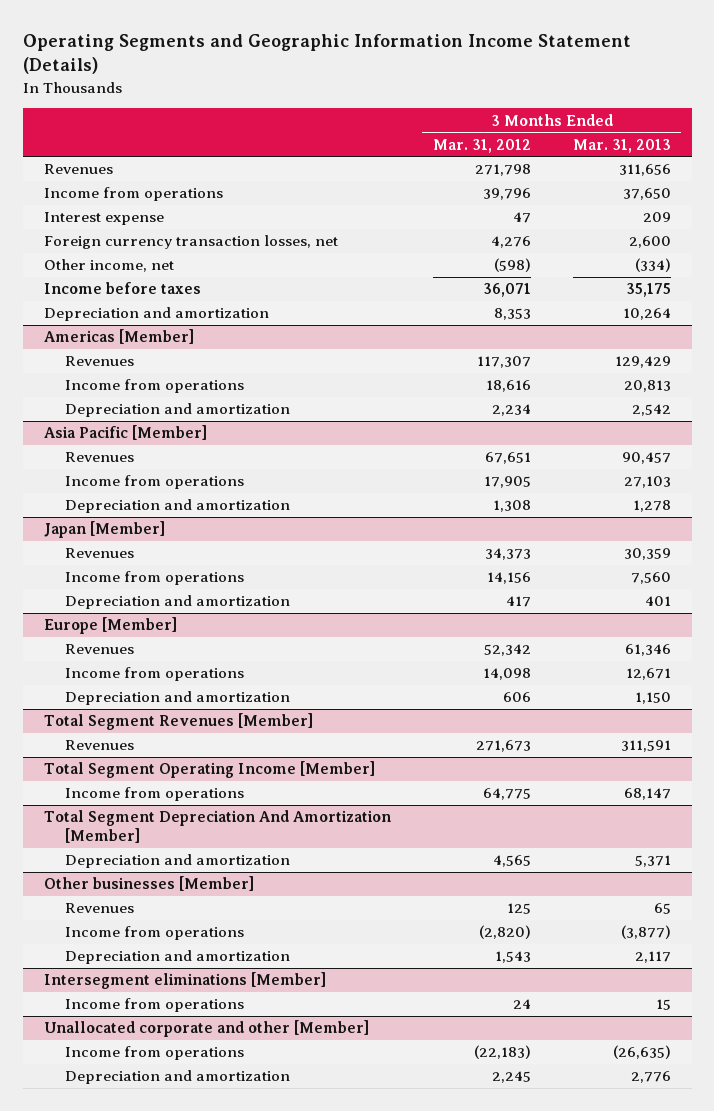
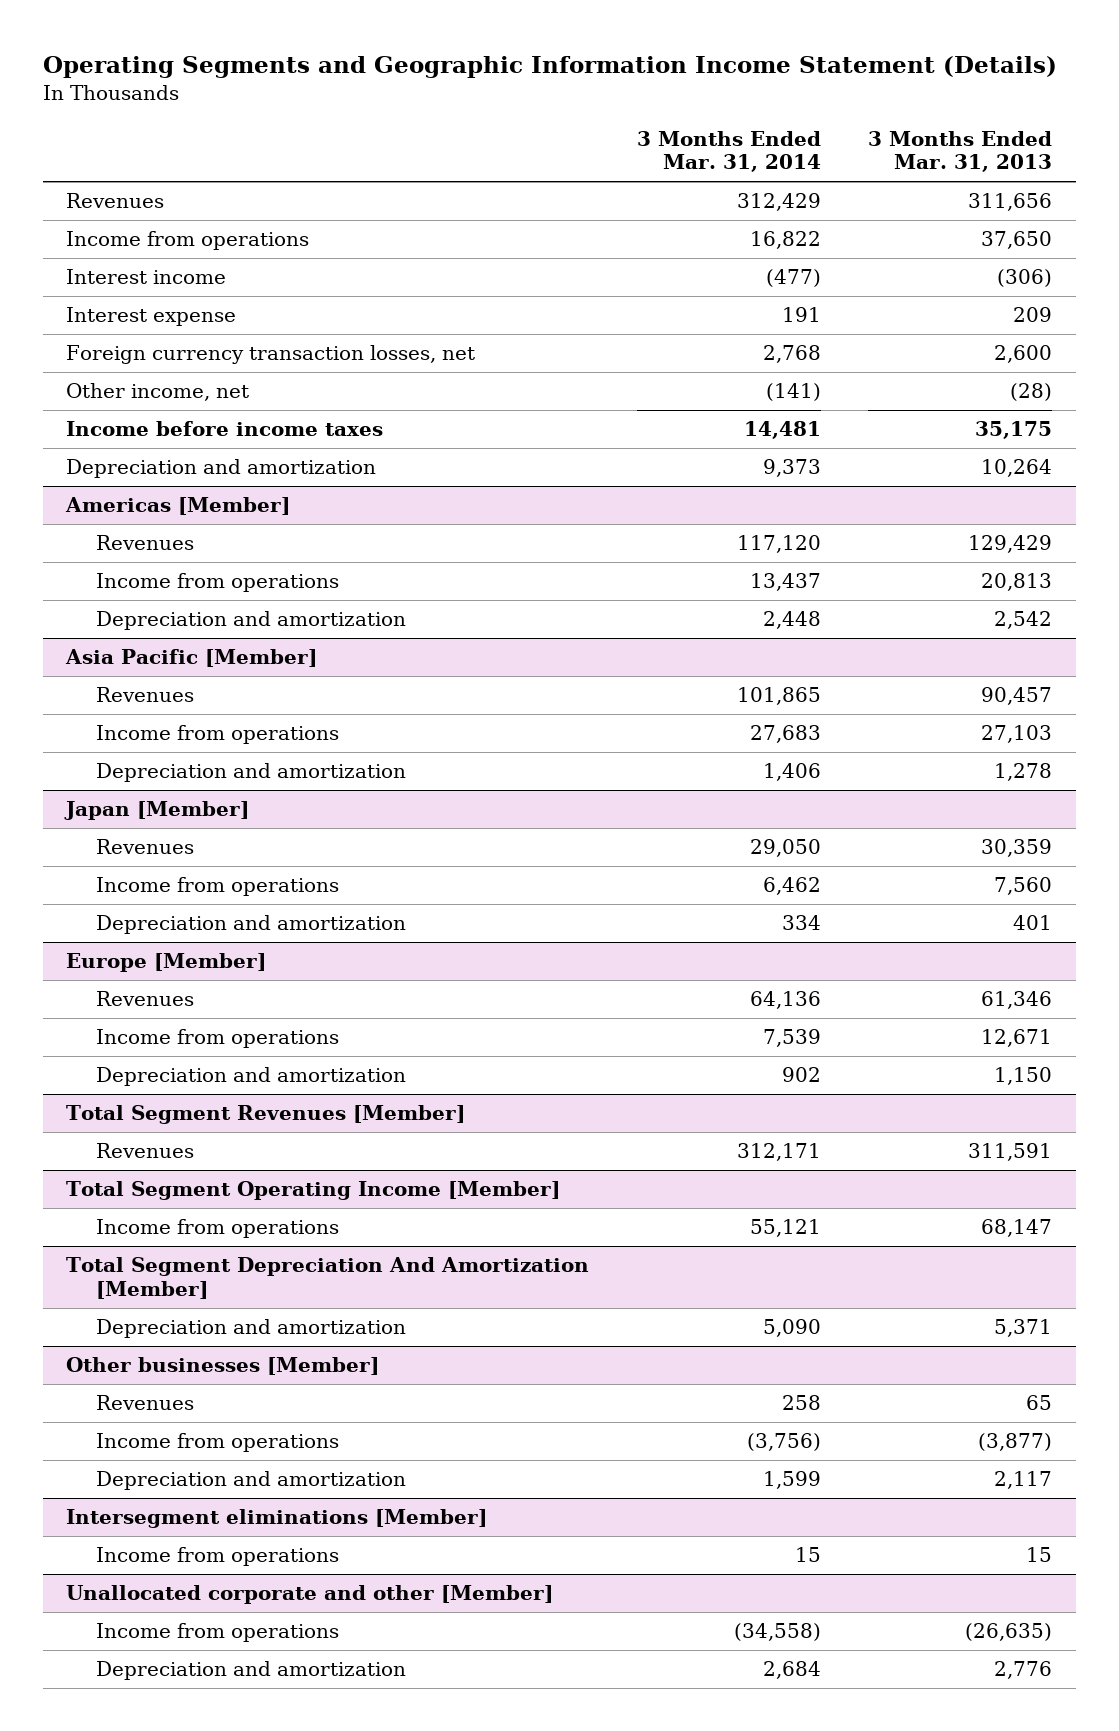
[432,138,531,153] Mar. 31, 2012 -> none
none -> [636,130,821,173] 3 Months Ended Mar. 31, 2014
none -> [66,269,227,285] Interest income
[634,258,671,273] (334) -> [1010,383,1053,402] (28)
[43,282,201,295] Income before taxes -> [66,421,384,437] Income before income taxes

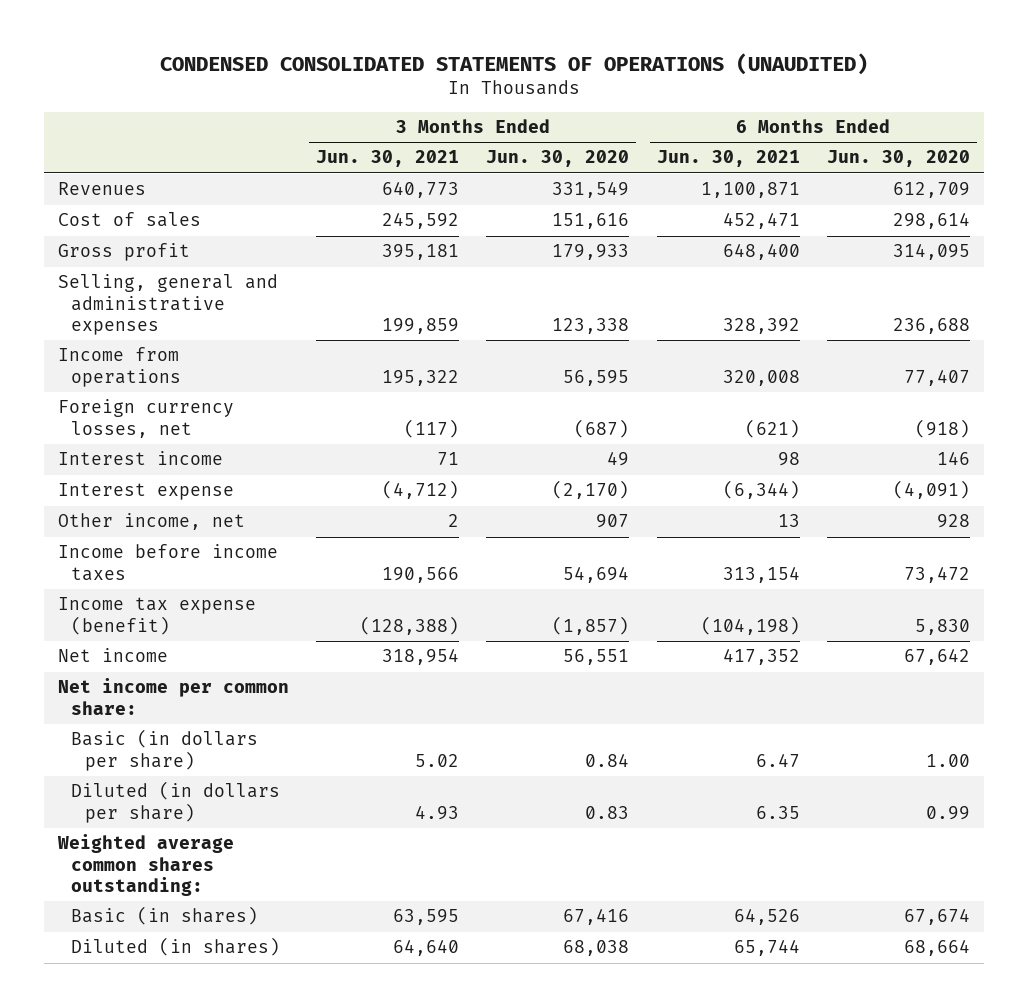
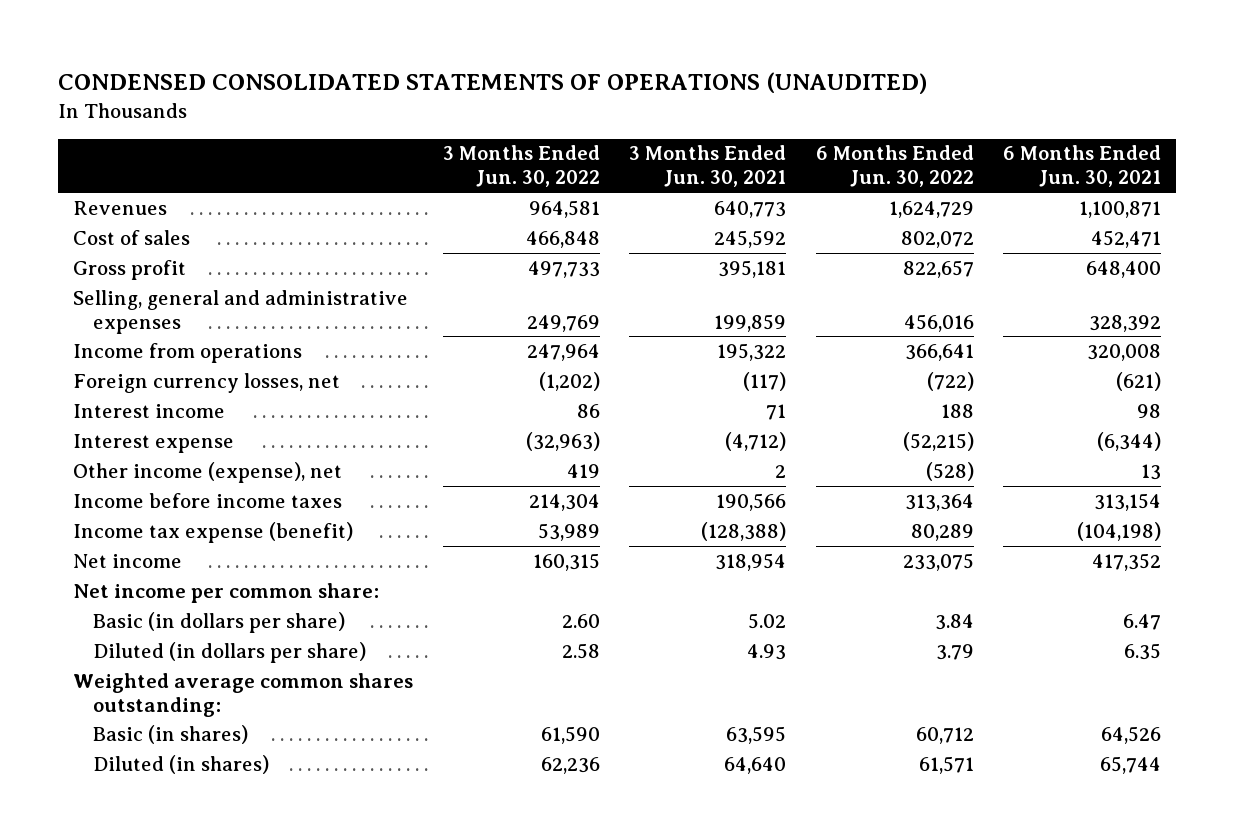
[486,150,630,168] Jun. 30, 2020 -> none
[827,150,971,168] Jun. 30, 2020 -> none
none -> [442,145,600,188] 3 Months Ended Jun. 30, 2022
none -> [815,145,974,188] 6 Months Ended Jun. 30, 2022
[57,513,245,531] Other income, net -> [73,461,343,483] Other income (expense), net

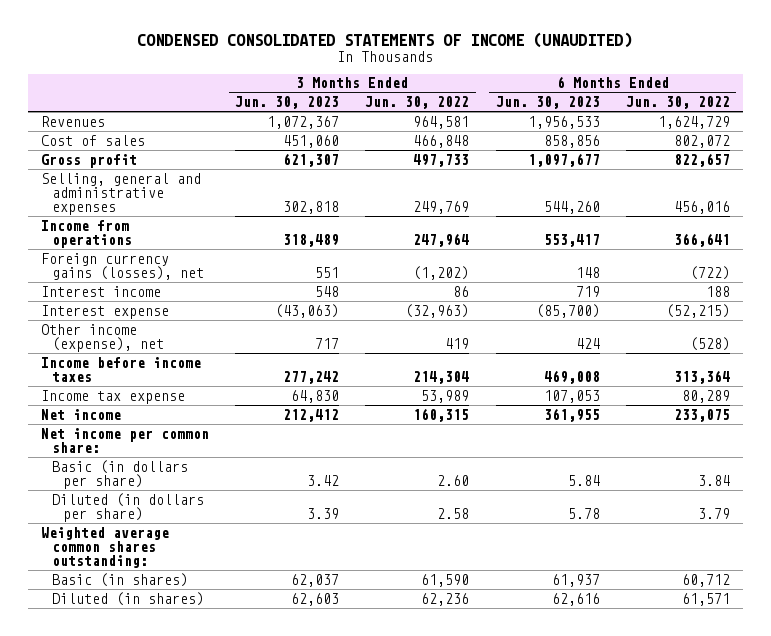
[58,72,928,95] CONDENSED CONSOLIDATED STATEMENTS OF OPERATIONS (UNAUDITED) -> [137,32,633,49] CONDENSED CONSOLIDATED STATEMENTS OF INCOME (UNAUDITED)
[629,145,787,188] 3 Months Ended Jun. 30, 2021 -> none
[1003,145,1162,188] 6 Months Ended Jun. 30, 2021 -> none
none -> [235,96,340,110] Jun. 30, 2023
none -> [495,96,600,110] Jun. 30, 2023
[73,372,341,393] Foreign currency losses, net -> [41,252,204,280] Foreign currency gains (losses), net
[73,521,354,543] Income tax expense (benefit) -> [41,389,186,404] Income tax expense

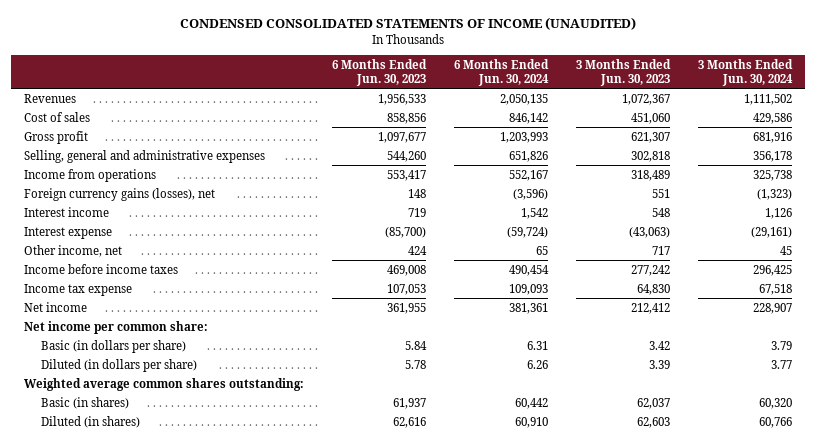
[365,96,470,110] Jun. 30, 2022 -> none
[625,96,730,110] Jun. 30, 2022 -> none
none -> [453,58,549,87] 6 Months Ended Jun. 30, 2024
none -> [697,58,793,87] 3 Months Ended Jun. 30, 2024
[41,323,164,352] Other income (expense), net -> [24,244,123,257] Other income, net

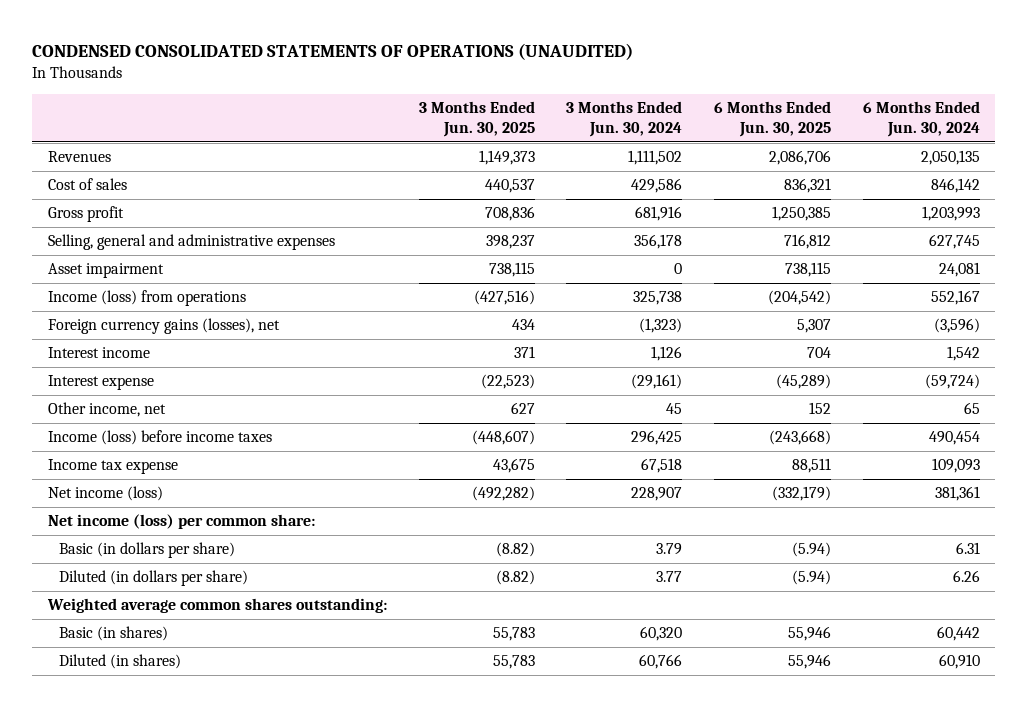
[179,17,636,31] CONDENSED CONSOLIDATED STATEMENTS OF INCOME (UNAUDITED) -> [32,42,634,60] CONDENSED CONSOLIDATED STATEMENTS OF OPERATIONS (UNAUDITED)
[332,58,428,87] 6 Months Ended Jun. 30, 2023 -> none
[575,58,671,87] 3 Months Ended Jun. 30, 2023 -> none
none -> [418,100,535,138] 3 Months Ended Jun. 30, 2025
none -> [713,100,831,138] 6 Months Ended Jun. 30, 2025
[508,150,548,162] 651,826 -> [928,234,980,250] 627,745
none -> [48,263,165,279] Asset impairment
[24,168,157,182] Income from operations -> [48,290,247,307] Income (loss) from operations
[24,263,179,274] Income before income taxes -> [48,430,273,446] Income (loss) before income taxes
[24,301,88,312] Net income -> [48,486,164,502] Net income (loss)
[24,320,209,334] Net income per common share: -> [48,514,316,530] Net income (loss) per common share:

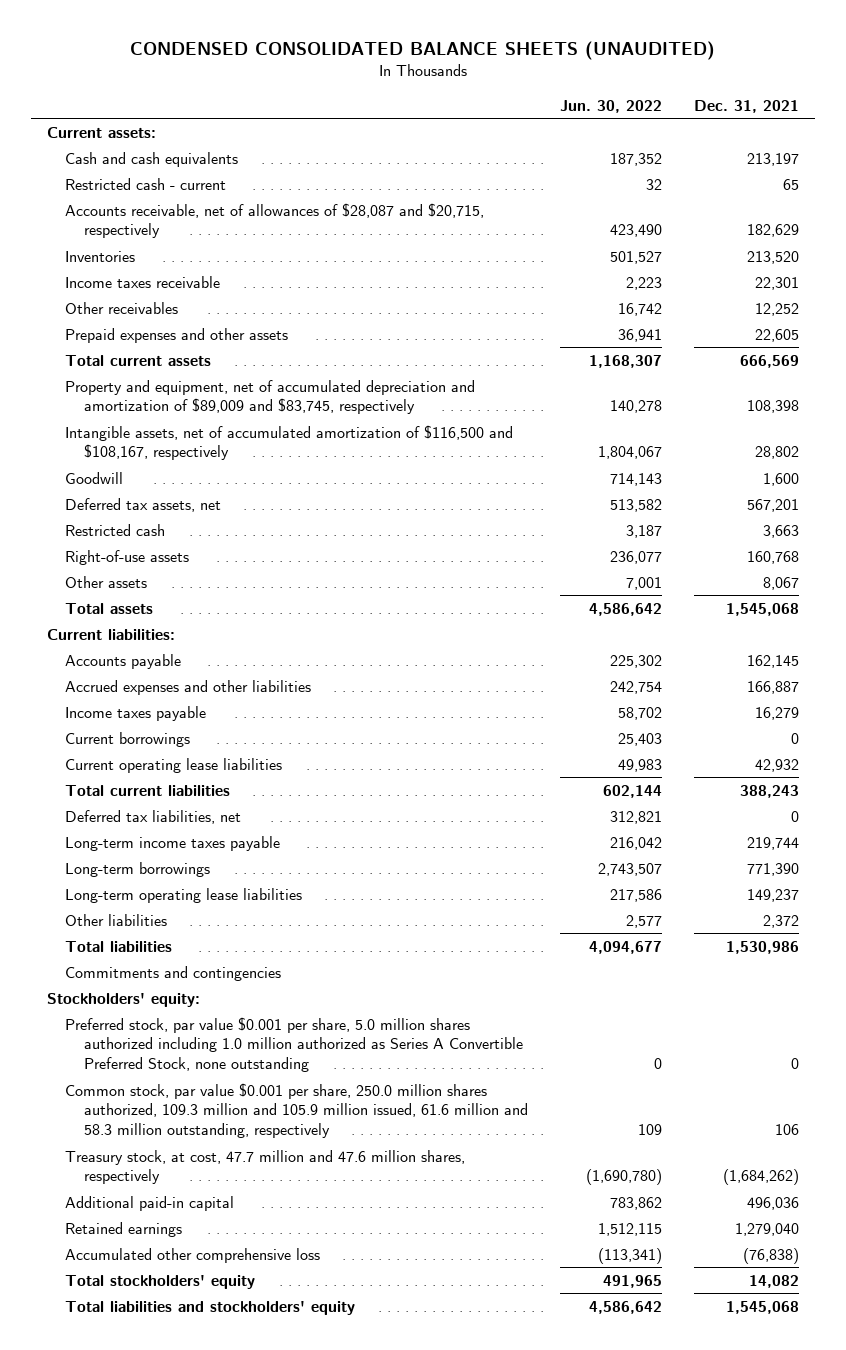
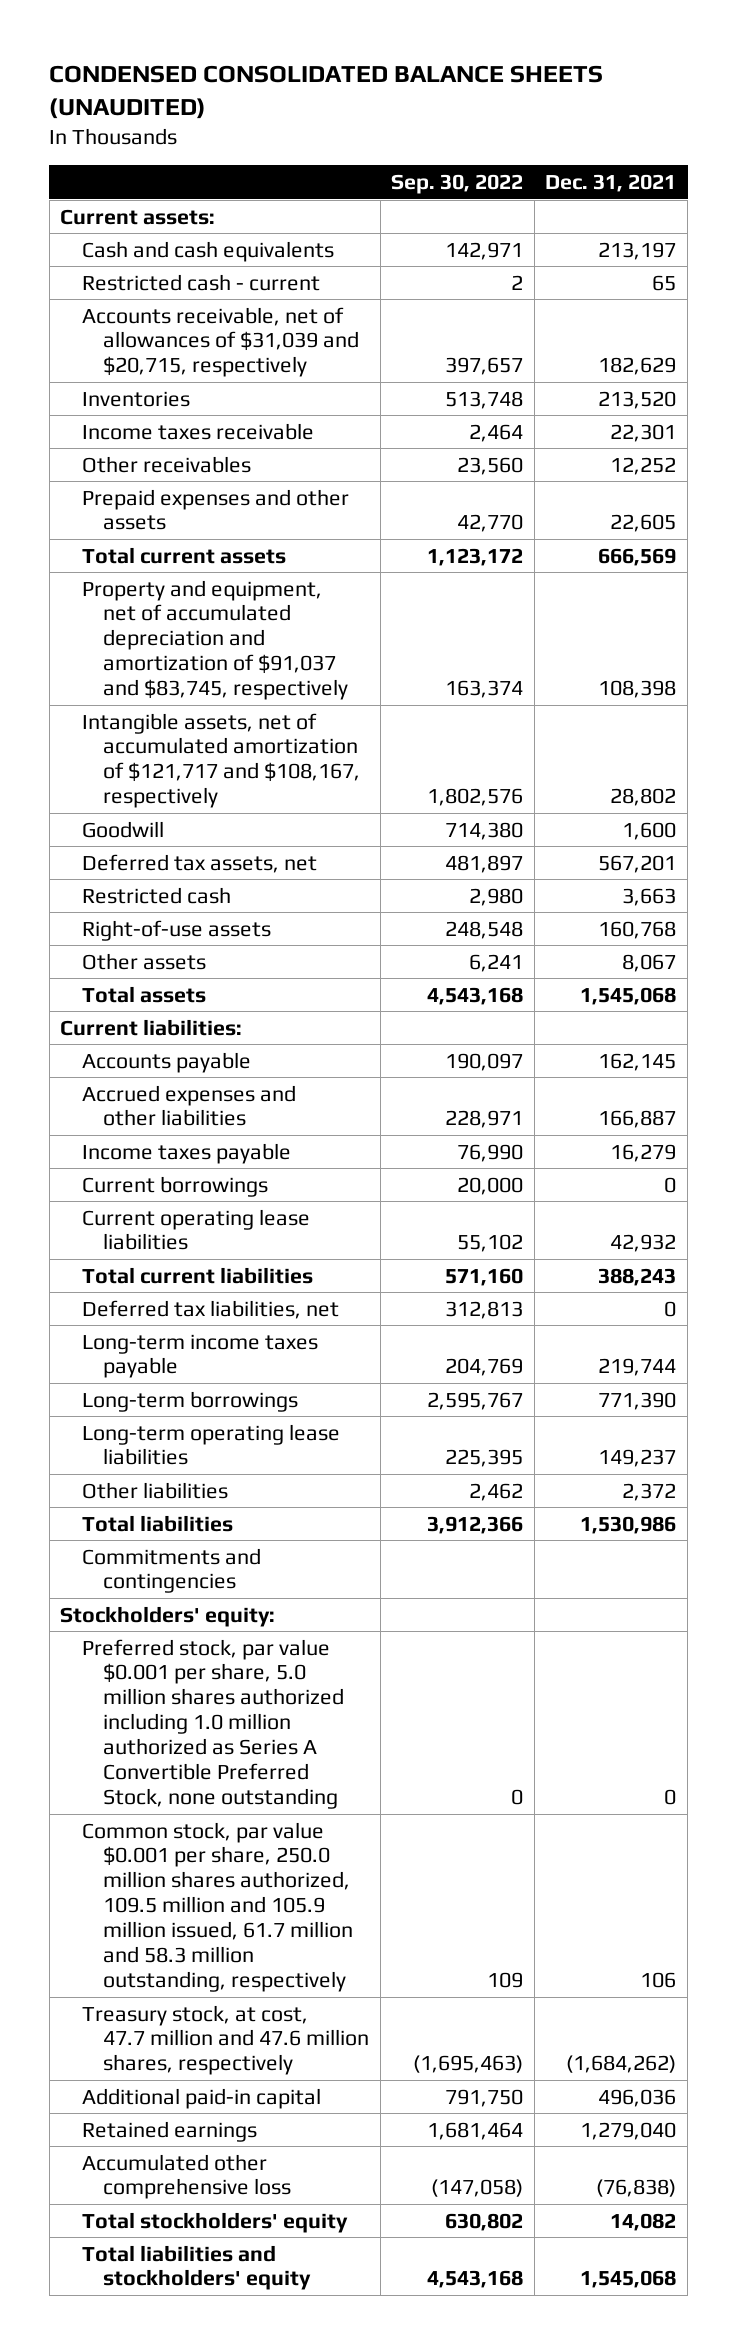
[560,99,663,113] Jun. 30, 2022 -> none
none -> [391,173,524,194] Sep. 30, 2022
[65,202,485,239] Accounts receivable, net of allowances of $28,087 and $20,715, respectively -> [81,306,360,378] Accounts receivable, net of allowances of $31,039 and $20,715, respectively
[65,379,476,415] Property and equipment, net of accumulated depreciation and amortization of $89,009 and $83,745, respectively -> [81,579,349,701] Property and equipment, net of accumulated depreciation and amortization of $91,037 and $83,745, respectively
[65,424,514,461] Intangible assets, net of accumulated amortization of $116,500 and $108,167, respectively -> [81,712,361,809] Intangible assets, net of accumulated amortization of $121,717 and $108,167, respectively
[65,1082,529,1139] Common stock, par value $0.001 per share, 250.0 million shares authorized, 109.3 million and 105.9 million issued, 61.6 million and 58.3 million outstanding, respectively -> [81,1821,354,1992] Common stock, par value $0.001 per share, 250.0 million shares authorized, 109.5 million and 105.9 million issued, 61.7 million and 58.3 million outstanding, respectively

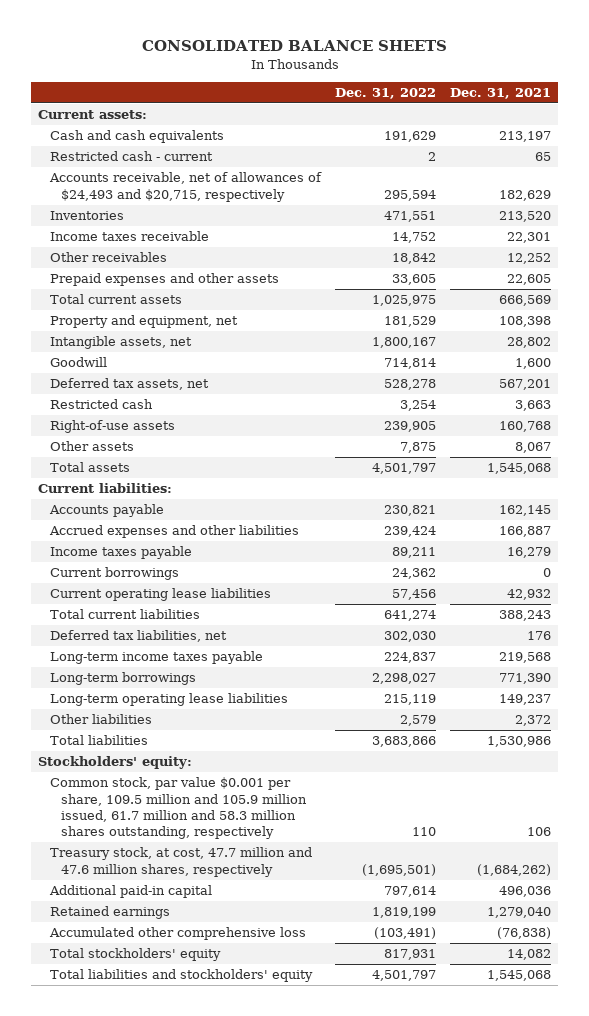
[49,65,604,120] CONDENSED CONSOLIDATED BALANCE SHEETS (UNAUDITED) -> [141,40,447,52] CONSOLIDATED BALANCE SHEETS
[391,173,524,194] Sep. 30, 2022 -> none
none -> [334,87,436,99] Dec. 31, 2022
[81,306,360,378] Accounts receivable, net of allowances of $31,039 and $20,715, respectively -> [48,172,322,202] Accounts receivable, net of allowances of $24,493 and $20,715, respectively
[81,579,349,701] Property and equipment, net of accumulated depreciation and amortization of $91,037 and $83,745, respectively -> [49,315,238,329] Property and equipment, net
[81,712,361,809] Intangible assets, net of accumulated amortization of $121,717 and $108,167, respectively -> [49,336,192,350] Intangible assets, net
[664,1300,677,1317] 0 -> [527,631,552,641] 176
[598,1358,677,1377] 219,744 -> [499,652,552,664] 219,568
[81,1547,261,1594] Commitments and contingencies -> none
[81,1638,345,1809] Preferred stock, par value $0.001 per share, 5.0 million shares authorized including 1.0 million authorized as Series A Convertible Preferred Stock, none outstanding -> none
[81,1821,354,1992] Common stock, par value $0.001 per share, 250.0 million shares authorized, 109.5 million and 105.9 million issued, 61.7 million and 58.3 million outstanding, respectively -> [49,777,308,840] Common stock, par value $0.001 per share, 109.5 million and 105.9 million issued, 61.7 million and 58.3 million shares outstanding, respectively

